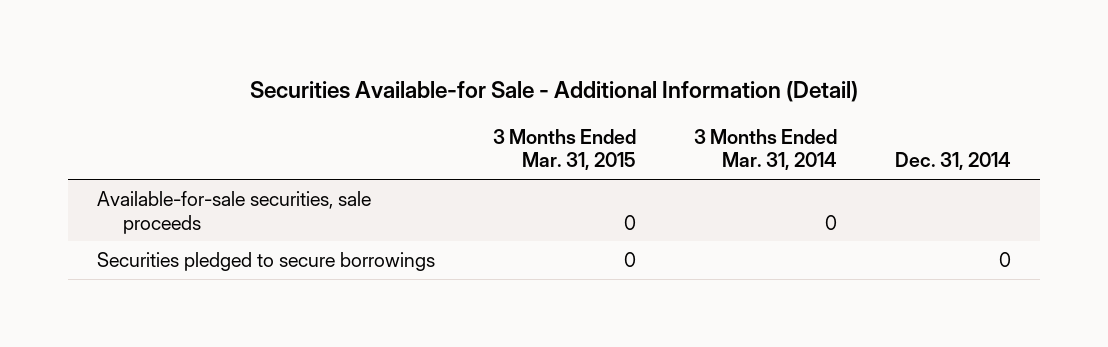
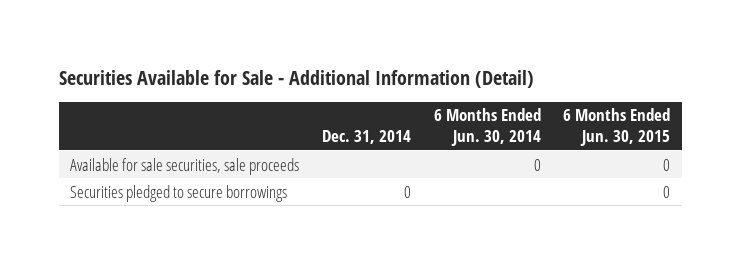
[250,81,859,103] Securities Available-for Sale - Additional Information (Detail) -> [58,69,534,88] Securities Available for Sale - Additional Information (Detail)
[492,128,636,171] 3 Months Ended Mar. 31, 2015 -> none
[694,128,838,171] 3 Months Ended Mar. 31, 2014 -> none
none -> [433,108,541,147] 6 Months Ended Jun. 30, 2014
none -> [563,108,671,147] 6 Months Ended Jun. 30, 2015
[96,191,371,234] Available-for-sale securities, sale proceeds -> [70,157,300,175] Available for sale securities, sale proceeds

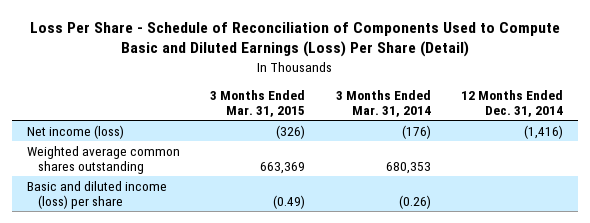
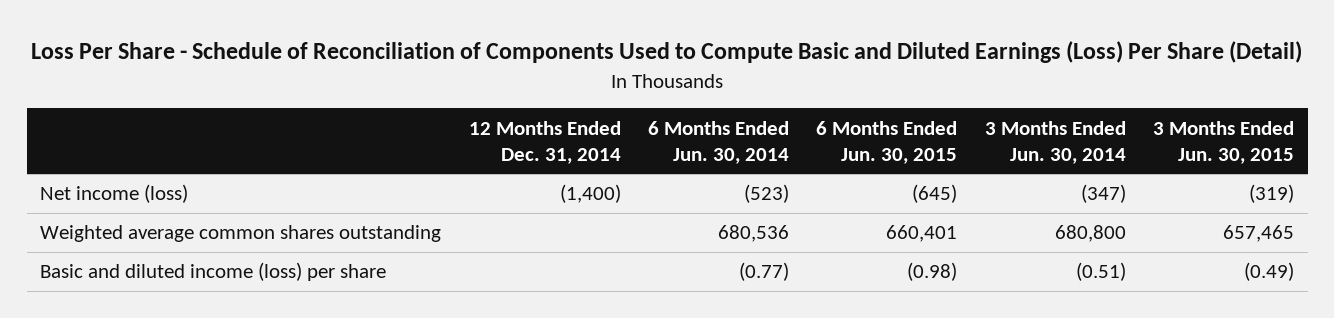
[210,89,306,118] 3 Months Ended Mar. 31, 2015 -> none
[335,89,431,118] 3 Months Ended Mar. 31, 2014 -> none
none -> [647,120,789,164] 6 Months Ended Jun. 30, 2014
none -> [816,120,958,164] 6 Months Ended Jun. 30, 2015
none -> [984,120,1126,164] 3 Months Ended Jun. 30, 2014
none -> [1152,120,1294,164] 3 Months Ended Jun. 30, 2015
[524,124,564,139] (1,416) -> [559,184,621,204] (1,400)

